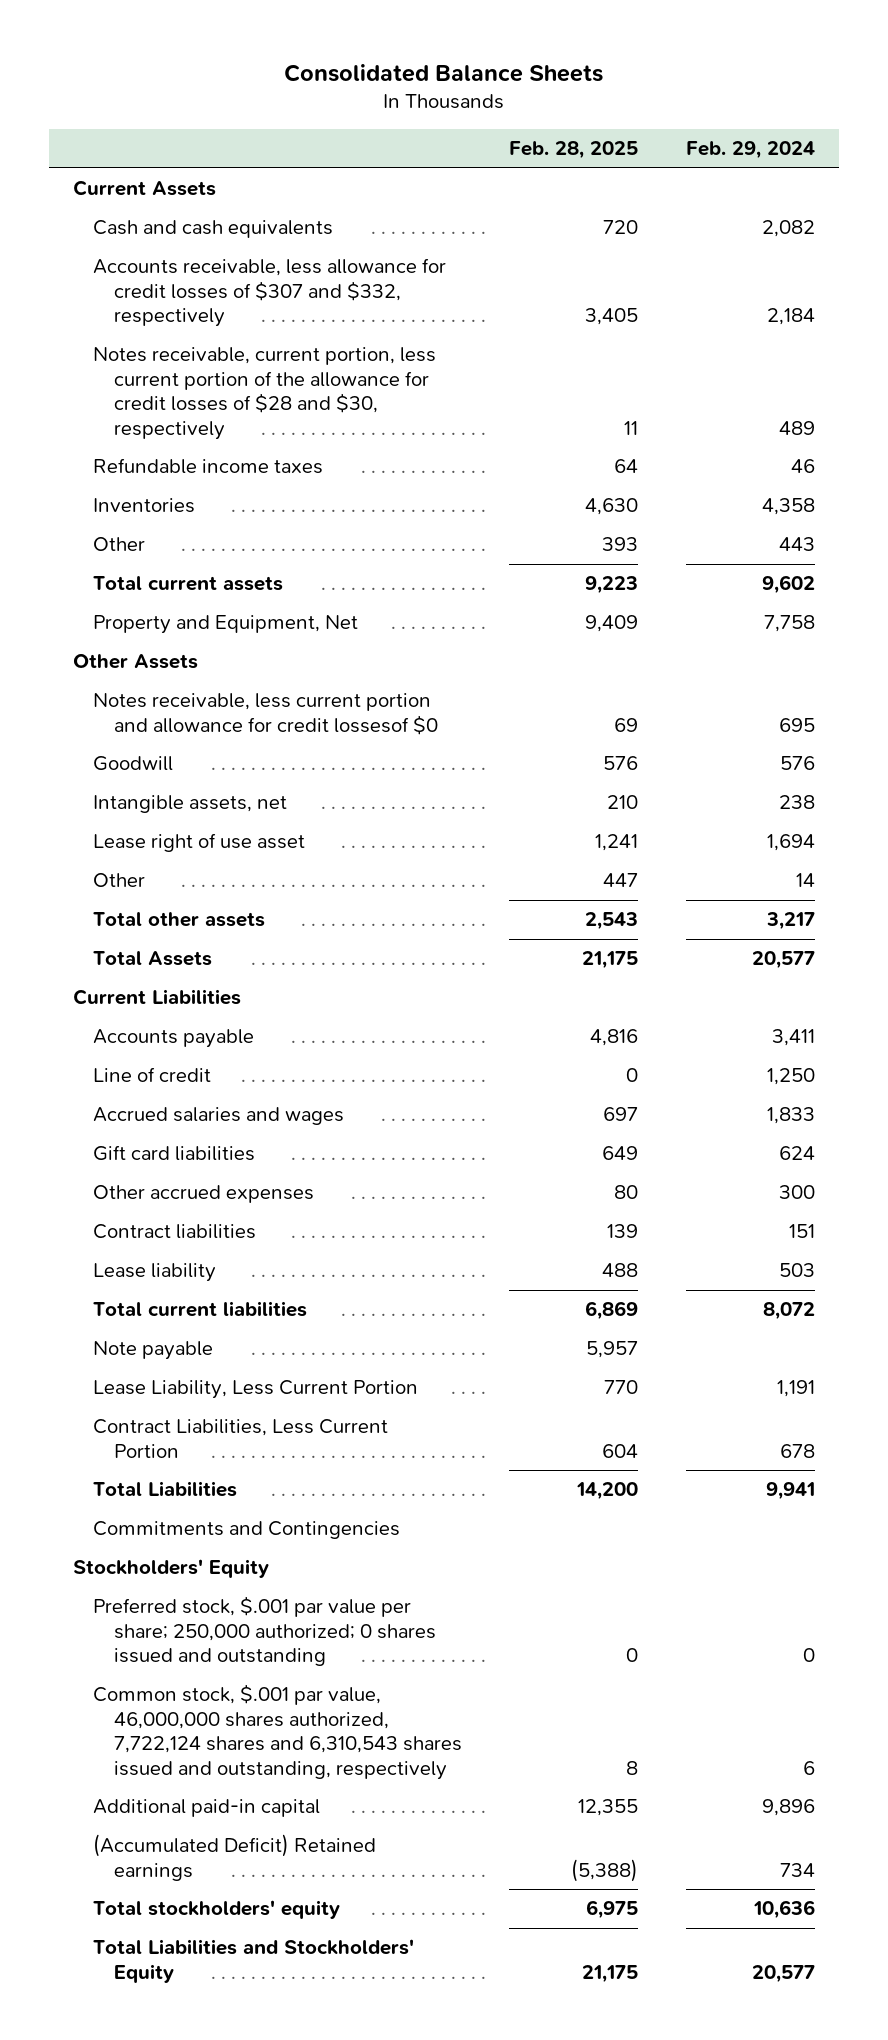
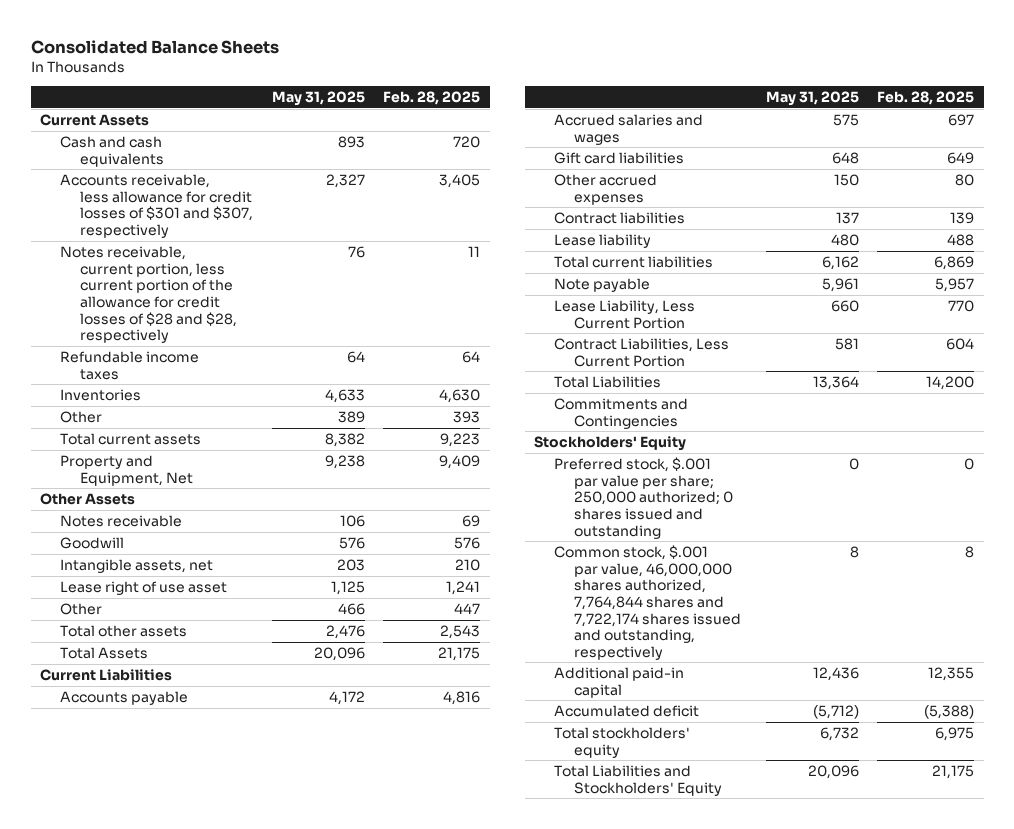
[686,141,816,160] Feb. 29, 2024 -> none
none -> [271,90,365,106] May 31, 2025
[93,258,447,328] Accounts receivable, less allowance for credit losses of $307 and $332, respectively -> [60,174,254,238] Accounts receivable, less allowance for credit losses of $301 and $307, respectively
[93,347,437,440] Notes receivable, current portion, less current portion of the allowance for credit losses of $28 and $30, respectively -> [60,246,238,344] Notes receivable, current portion, less current portion of the allowance for credit losses of $28 and $28, respectively
[93,693,438,735] Notes receivable, less current portion and allowance for credit lossesof $0 -> [60,515,183,528] Notes receivable
[93,1067,212,1083] Line of credit -> none
[93,1684,462,1780] Common stock, $.001 par value, 46,000,000 shares authorized, 7,722,124 shares and 6,310,543 shares issued and outstanding, respectively -> [554,545,742,660] Common stock, $.001 par value, 46,000,000 shares authorized, 7,764,844 shares and 7,722,174 shares issued and outstanding, respectively
[93,1834,377,1881] (Accumulated Deficit) Retained earnings -> [554,705,700,718] Accumulated deficit

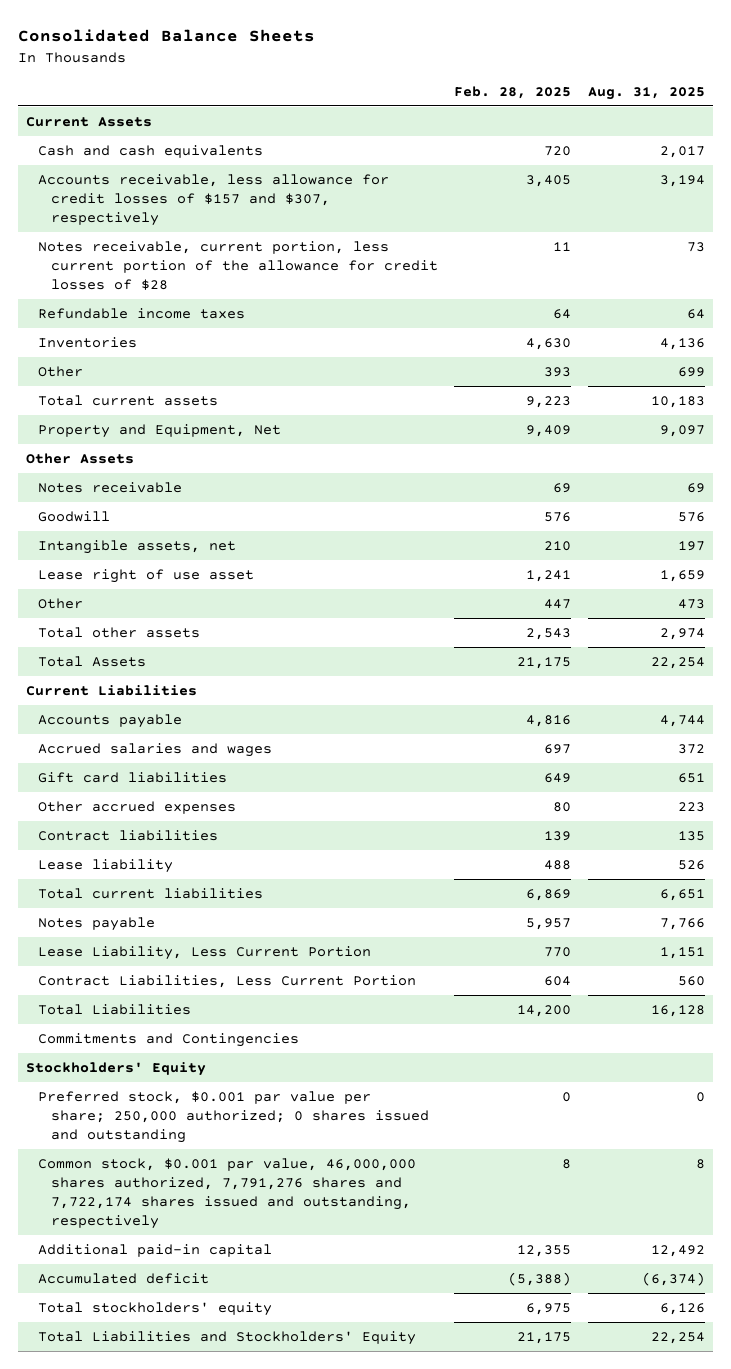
[271,90,365,106] May 31, 2025 -> none
none -> [587,86,705,100] Aug. 31, 2025
[60,174,254,238] Accounts receivable, less allowance for credit losses of $301 and $307, respectively -> [38,174,390,227] Accounts receivable, less allowance for credit losses of $157 and $307, respectively
[60,246,238,344] Notes receivable, current portion, less current portion of the allowance for credit losses of $28 and $28, respectively -> [38,241,438,291] Notes receivable, current portion, less current portion of the allowance for credit losses of $28
[554,278,651,293] Note payable -> [38,917,156,932] Notes payable
[554,457,734,539] Preferred stock, $.001 par value per share; 250,000 authorized; 0 shares issued and outstanding -> [38,1091,429,1144] Preferred stock, $0.001 par value per share; 250,000 authorized; 0 shares issued and outstanding
[554,545,742,660] Common stock, $.001 par value, 46,000,000 shares authorized, 7,764,844 shares and 7,722,174 shares issued and outstanding, respectively -> [38,1158,417,1230] Common stock, $0.001 par value, 46,000,000 shares authorized, 7,791,276 shares and 7,722,174 shares issued and outstanding, respectively

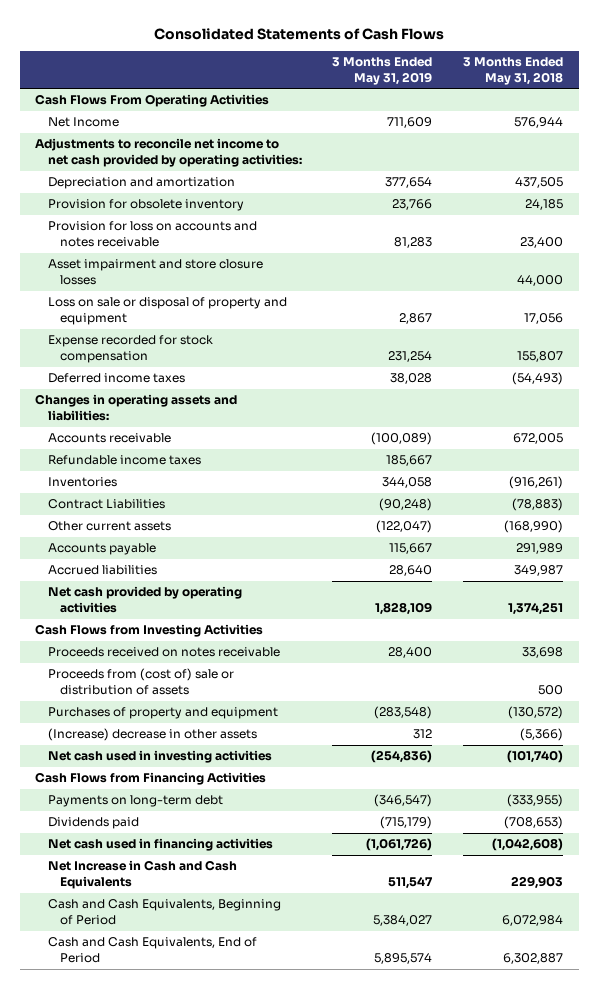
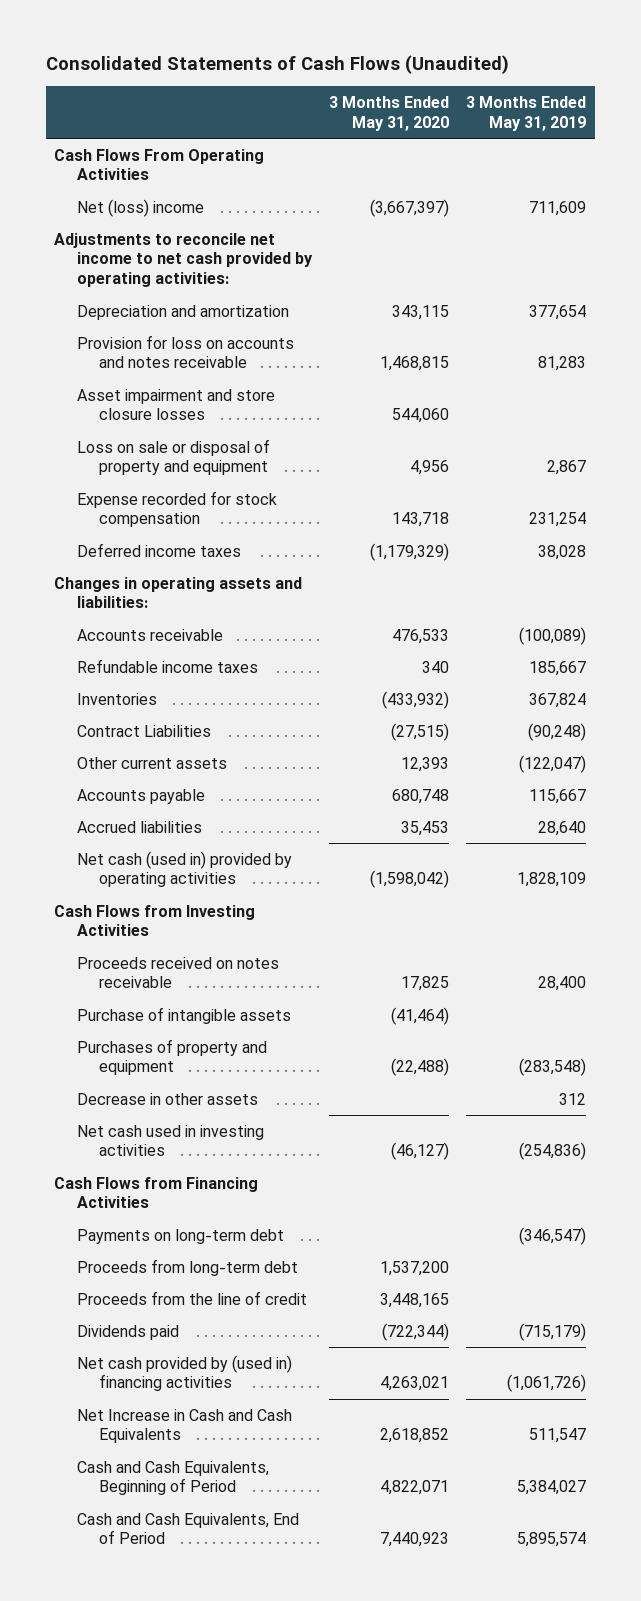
[154,27,445,40] Consolidated Statements of Cash Flows -> [45,55,509,75] Consolidated Statements of Cash Flows (Unaudited)
[463,57,564,85] 3 Months Ended May 31, 2018 -> none
none -> [329,95,450,131] 3 Months Ended May 31, 2020
[47,117,119,128] Net Income -> [76,198,204,217] Net (loss) income
[47,199,244,212] Provision for obsolete inventory -> none
[382,477,433,489] 344,058 -> [529,692,587,708] 367,824
[47,586,242,614] Net cash provided by operating activities -> [76,850,292,888] Net cash (used in) provided by operating activities
[47,668,234,696] Proceeds from (cost of) sale or distribution of assets -> none
none -> [76,1006,291,1024] Purchase of intangible assets
[47,728,257,742] (Increase) decrease in other assets -> [76,1092,258,1105] Decrease in other assets
none -> [76,1258,298,1276] Proceeds from long-term debt
none -> [76,1290,307,1305] Proceeds from the line of credit
[47,838,273,852] Net cash used in financing activities -> [76,1354,292,1392] Net cash provided by (used in) financing activities

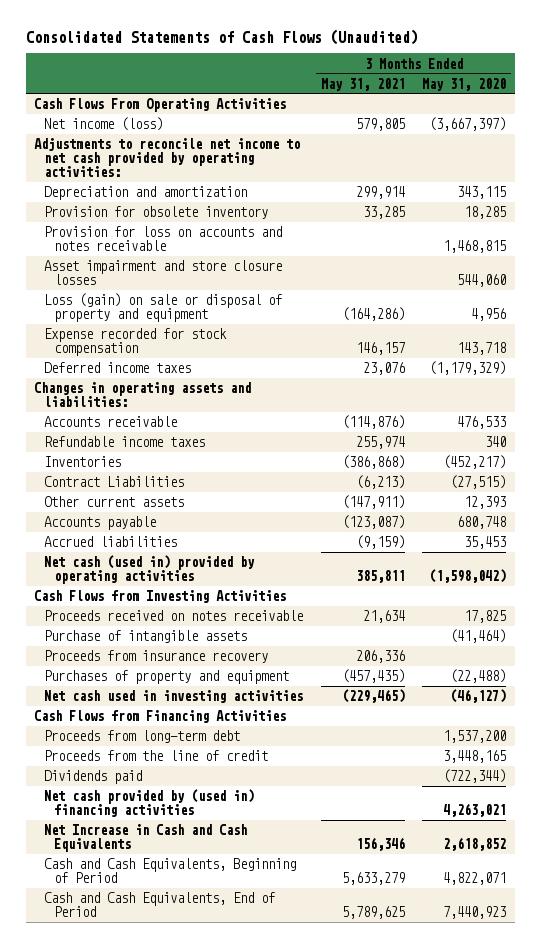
[466,95,587,131] 3 Months Ended May 31, 2019 -> none
none -> [320,77,405,91] May 31, 2021
[76,198,204,217] Net (loss) income -> [44,117,164,132] Net income (loss)
none -> [44,206,269,220] Provision for obsolete inventory
[76,438,270,476] Loss on sale or disposal of property and equipment -> [44,293,283,323] Loss (gain) on sale or disposal of property and equipment
[382,690,450,709] (433,932) -> [443,455,507,470] (452,217)
none -> [44,650,269,664] Proceeds from insurance recovery
[76,1092,258,1105] Decrease in other assets -> none
[76,1228,284,1244] Payments on long-term debt -> none

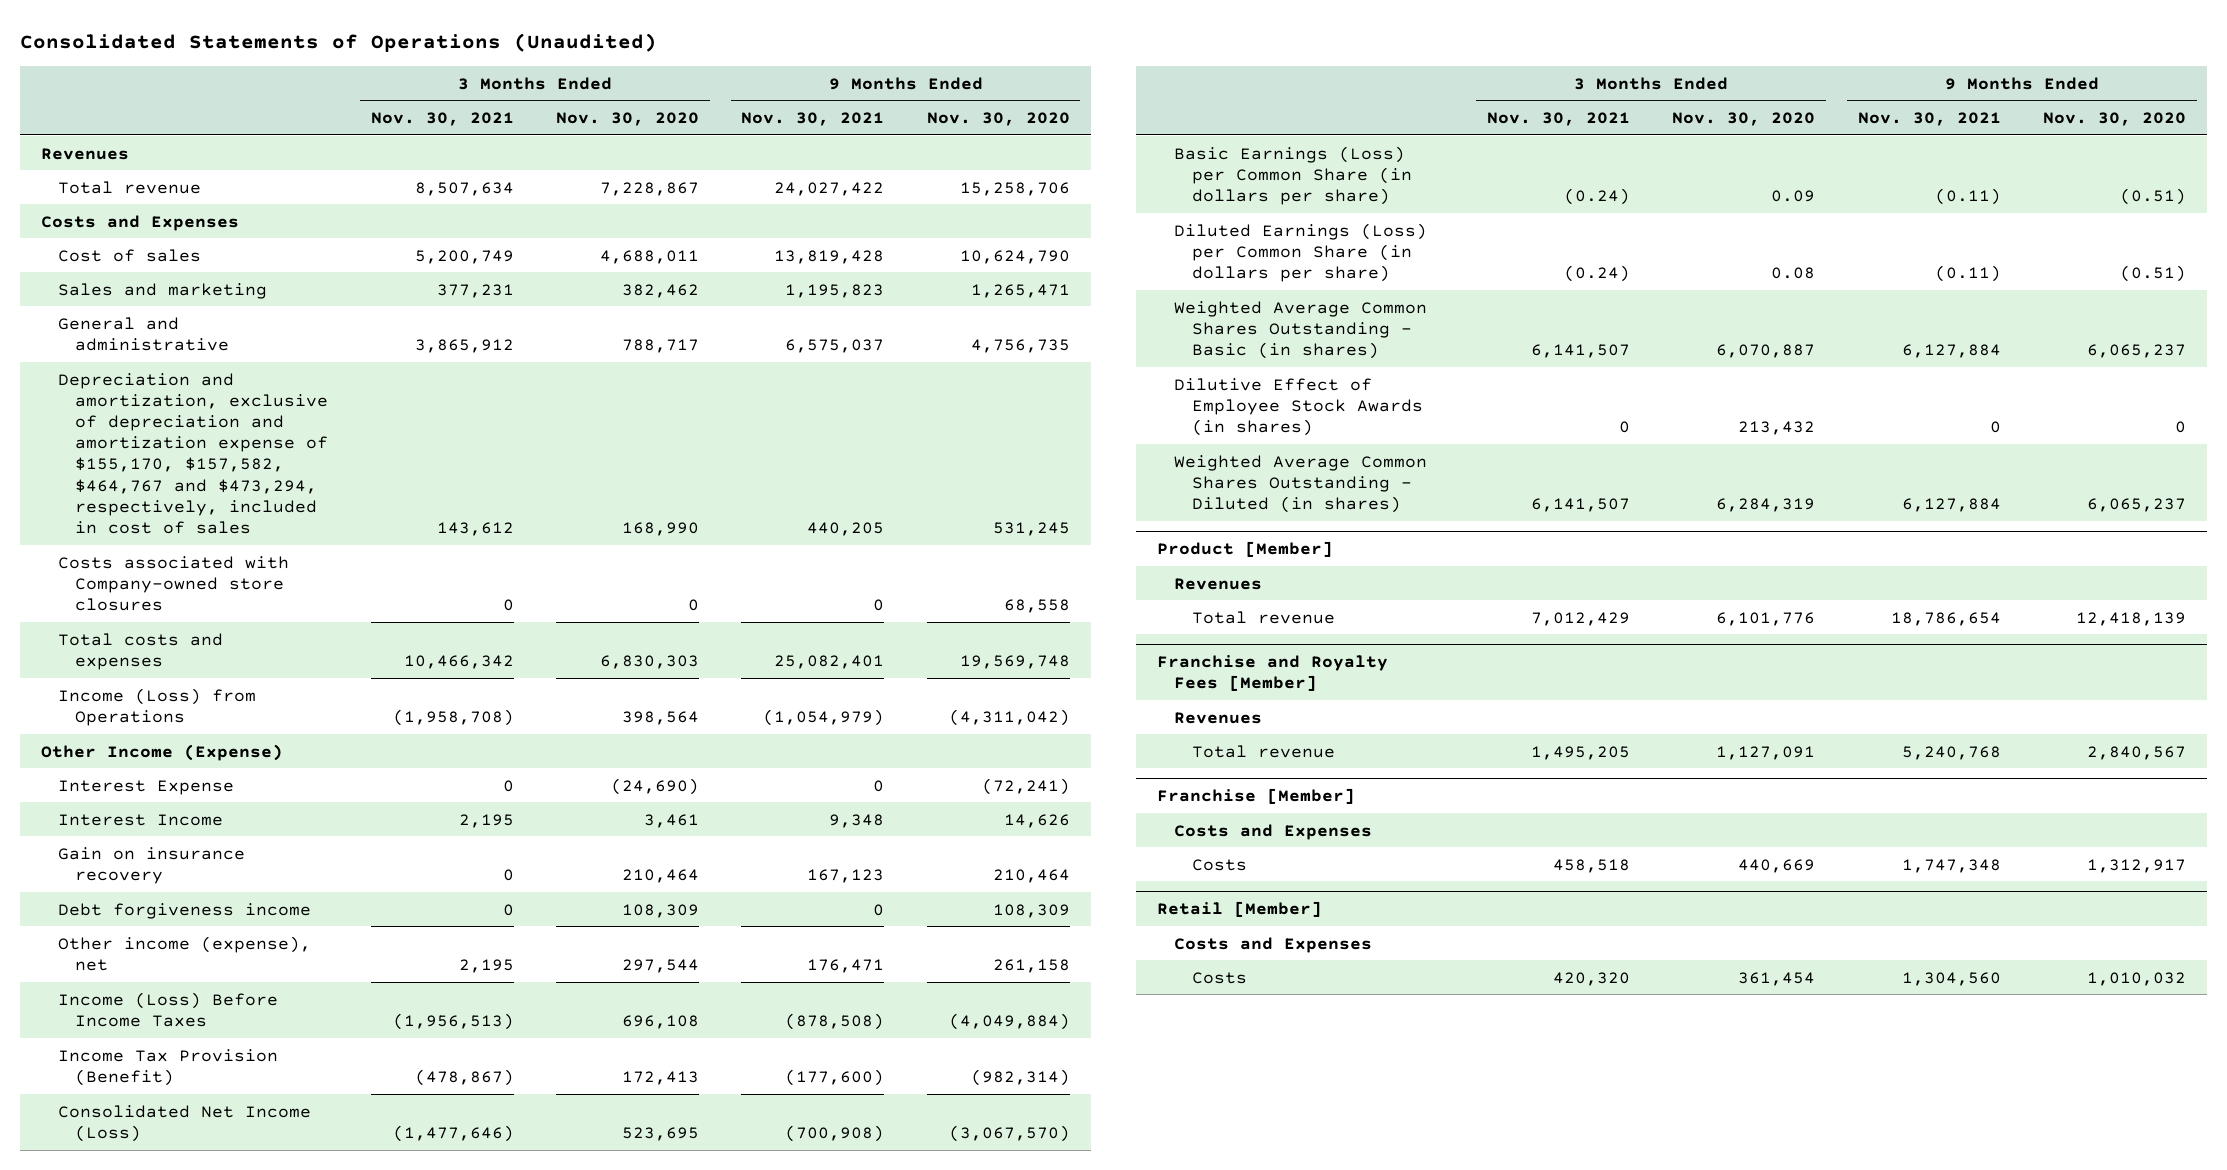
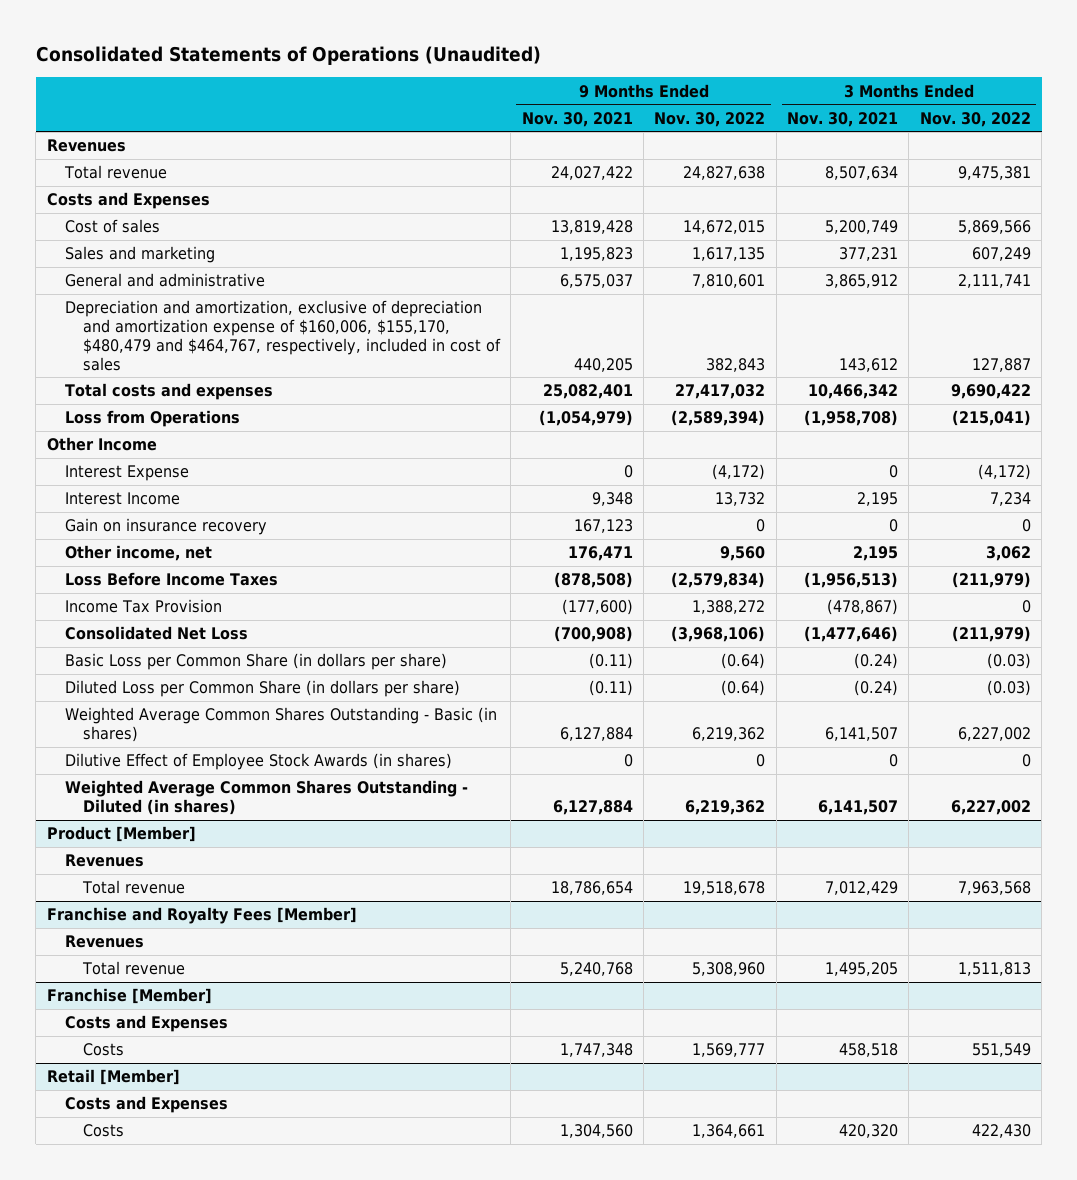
[556,111,700,126] Nov. 30, 2020 -> none
[926,111,1070,126] Nov. 30, 2020 -> none
none -> [654,111,766,127] Nov. 30, 2022
none -> [919,111,1031,127] Nov. 30, 2022
[58,555,290,611] Costs associated with Company-owned store closures -> none
[58,372,329,535] Depreciation and amortization, exclusive of depreciation and amortization expense of $155,170, $157,582, $464,767 and $473,294, respectively, included in cost of sales -> [64,300,501,371] Depreciation and amortization, exclusive of depreciation and amortization expense of $160,006, $155,170, $480,479 and $464,767, respectively, included in cost of sales
[58,687,257,726] Income (Loss) from Operations -> [64,410,240,428] Loss from Operations
[41,743,284,761] Other Income (Expense) -> [46,437,157,452] Other Income
[58,902,312,919] Debt forgiveness income -> none
[58,935,312,971] Other income (expense), net -> [64,545,212,562] Other income, net
[58,991,279,1027] Income (Loss) Before Income Taxes -> [64,572,278,587] Loss Before Income Taxes
[58,1048,279,1086] Income Tax Provision (Benefit) -> [64,599,222,614] Income Tax Provision
[58,1104,312,1142] Consolidated Net Income (Loss) -> [64,626,248,641] Consolidated Net Loss
[1174,145,1412,205] Basic Earnings (Loss) per Common Share (in dollars per share) -> [64,653,447,671] Basic Loss per Common Share (in dollars per share)
[1174,222,1428,282] Diluted Earnings (Loss) per Common Share (in dollars per share) -> [64,680,460,698] Diluted Loss per Common Share (in dollars per share)

